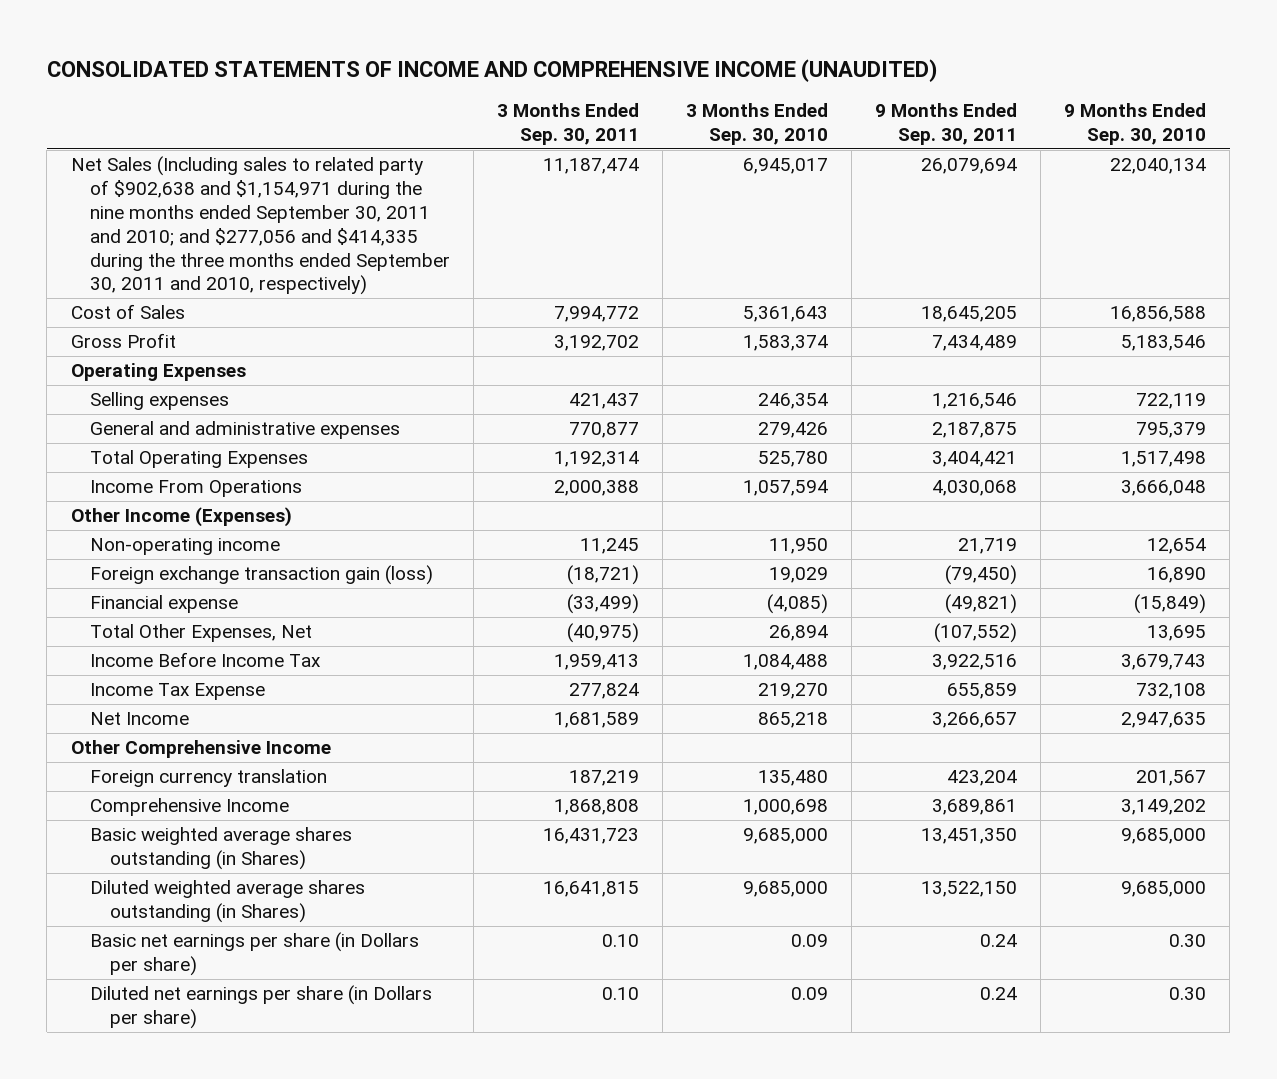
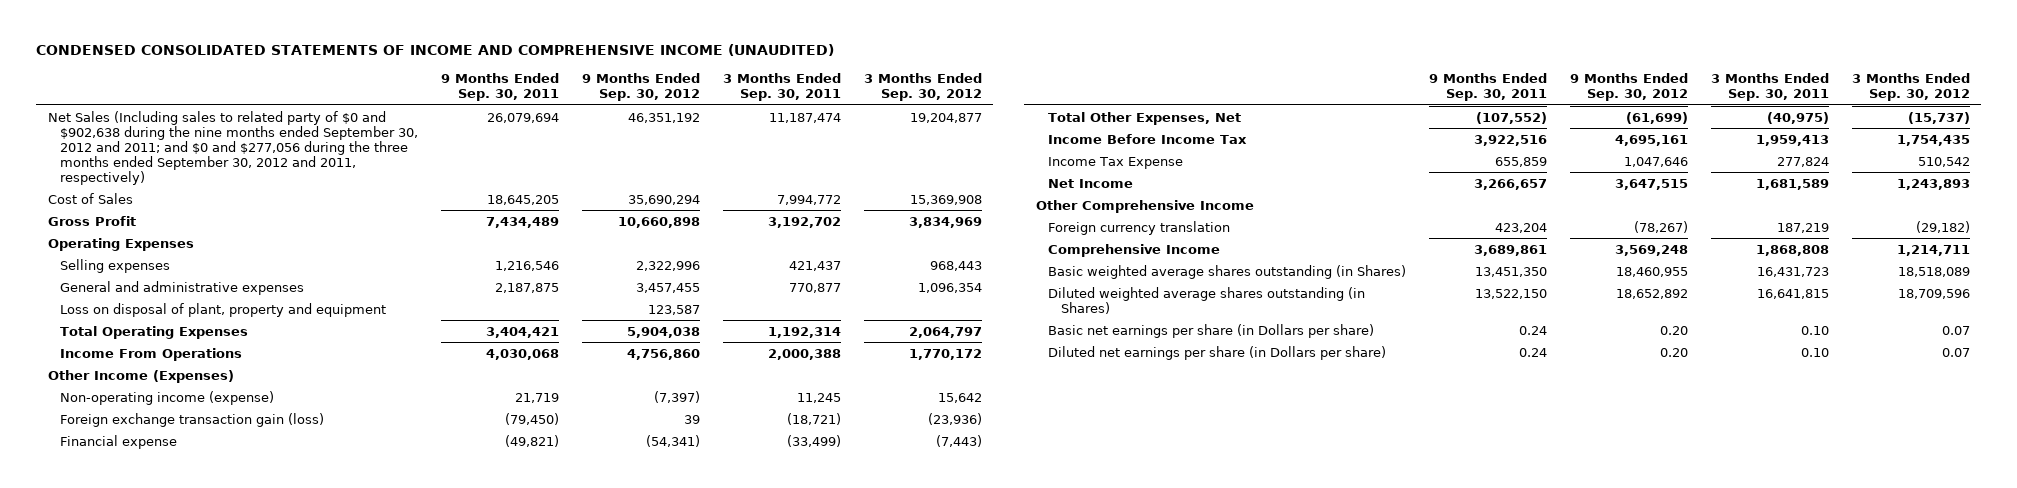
[46,58,937,82] CONSOLIDATED STATEMENTS OF INCOME AND COMPREHENSIVE INCOME (UNAUDITED) -> [36,44,835,57] CONDENSED CONSOLIDATED STATEMENTS OF INCOME AND COMPREHENSIVE INCOME (UNAUDITED)
[686,102,829,145] 3 Months Ended Sep. 30, 2010 -> none
[1064,102,1207,145] 9 Months Ended Sep. 30, 2010 -> none
none -> [582,73,701,102] 9 Months Ended Sep. 30, 2012
none -> [863,73,982,102] 3 Months Ended Sep. 30, 2012
[70,156,451,296] Net Sales (Including sales to related party of $902,638 and $1,154,971 during the nine months ended September 30, 2011 and 2010; and $277,056 and $414,335 during the three months ended September 30, 2011 and 2010, respectively) -> [47,110,419,185] Net Sales (Including sales to related party of $0 and $902,638 during the nine months ended September 30, 2012 and 2011; and $0 and $277,056 during the three months ended September 30, 2012 and 2011, respectively)
none -> [60,302,387,317] Loss on disposal of plant, property and equipment
[90,538,281,556] Non-operating income -> [60,390,275,405] Non-operating income (expense)

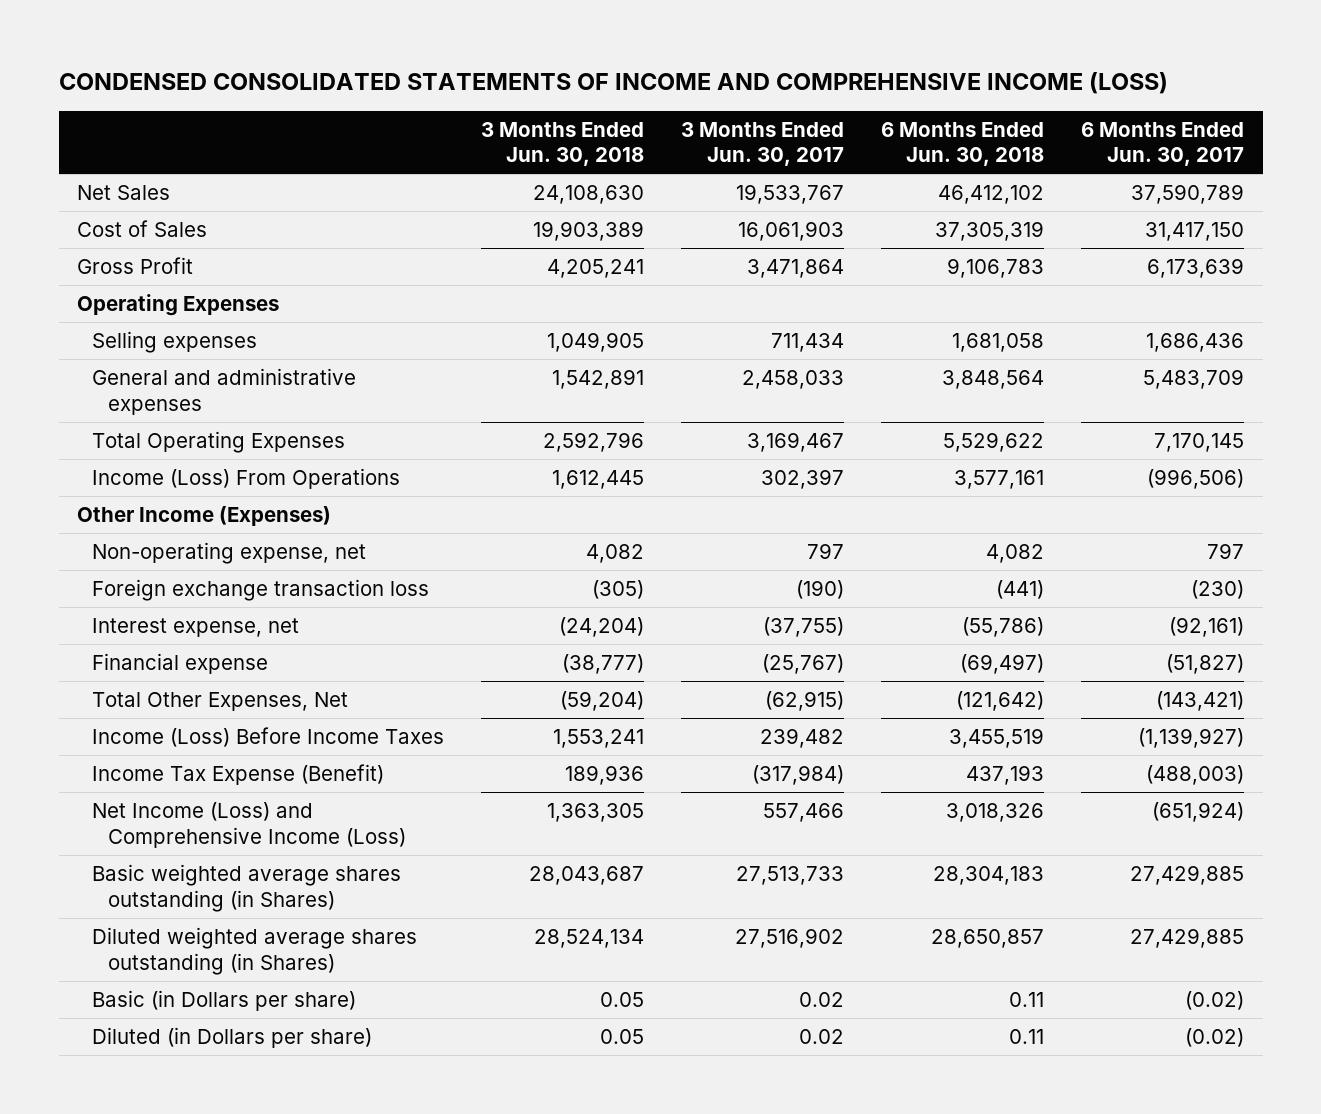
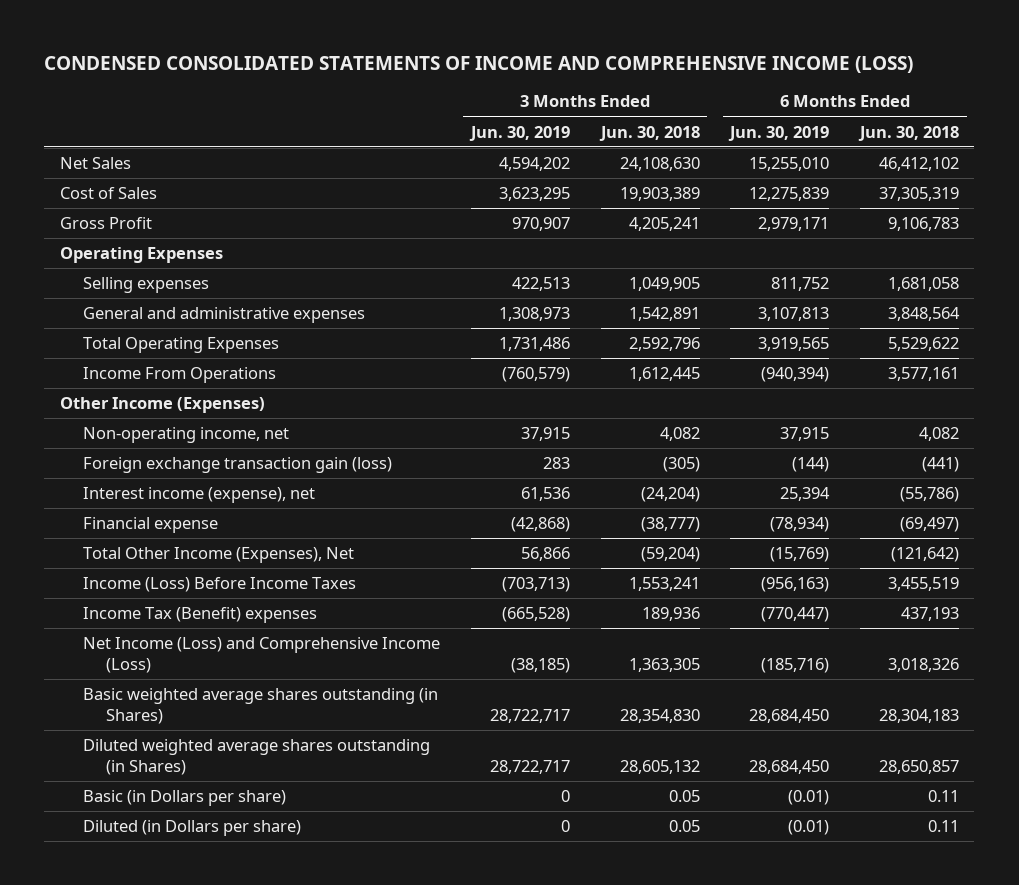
[681,121,845,167] 3 Months Ended Jun. 30, 2017 -> none
[1081,121,1245,167] 6 Months Ended Jun. 30, 2017 -> none
none -> [468,125,570,141] Jun. 30, 2019
none -> [728,125,830,141] Jun. 30, 2019
[92,467,401,489] Income (Loss) From Operations -> [83,367,277,384] Income From Operations
[92,541,367,564] Non-operating expense, net -> [83,427,290,444] Non-operating income, net
[92,578,430,601] Foreign exchange transaction loss -> [83,457,393,474] Foreign exchange transaction gain (loss)
[92,617,300,637] Interest expense, net -> [83,487,316,504] Interest income (expense), net
[92,691,349,711] Total Other Expenses, Net -> [83,547,355,564] Total Other Income (Expenses), Net
[92,763,385,785] Income Tax Expense (Benefit) -> [83,607,318,624] Income Tax (Benefit) expenses
[529,865,645,885] 28,043,687 -> [619,709,700,724] 28,354,830
[534,928,645,948] 28,524,134 -> [619,760,700,775] 28,605,132

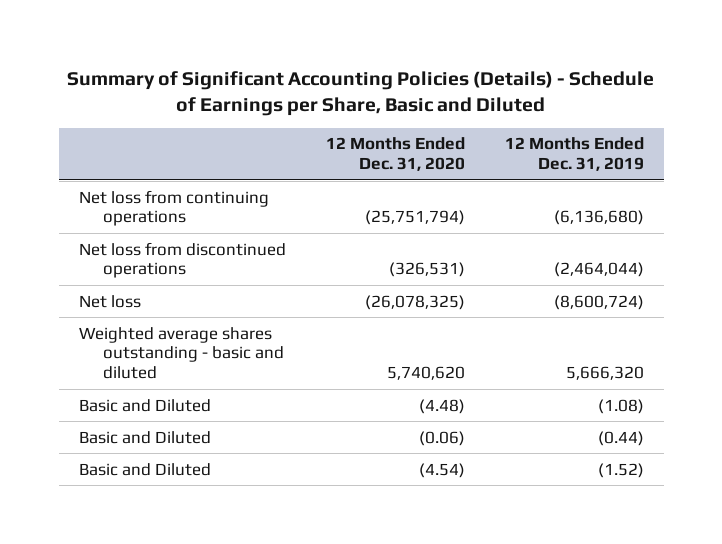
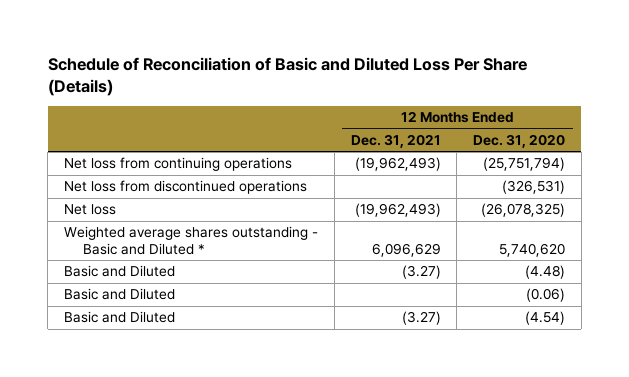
[67,70,655,116] Summary of Significant Accounting Policies (Details) - Schedule of Earnings per Share, Basic and Diluted -> [47,56,527,96] Schedule of Reconciliation of Basic and Diluted Loss Per Share (Details)
[504,137,644,171] 12 Months Ended Dec. 31, 2019 -> none
none -> [350,134,441,149] Dec. 31, 2021
[78,326,285,380] Weighted average shares outstanding - basic and diluted -> [64,226,319,255] Weighted average shares outstanding - Basic and Diluted *

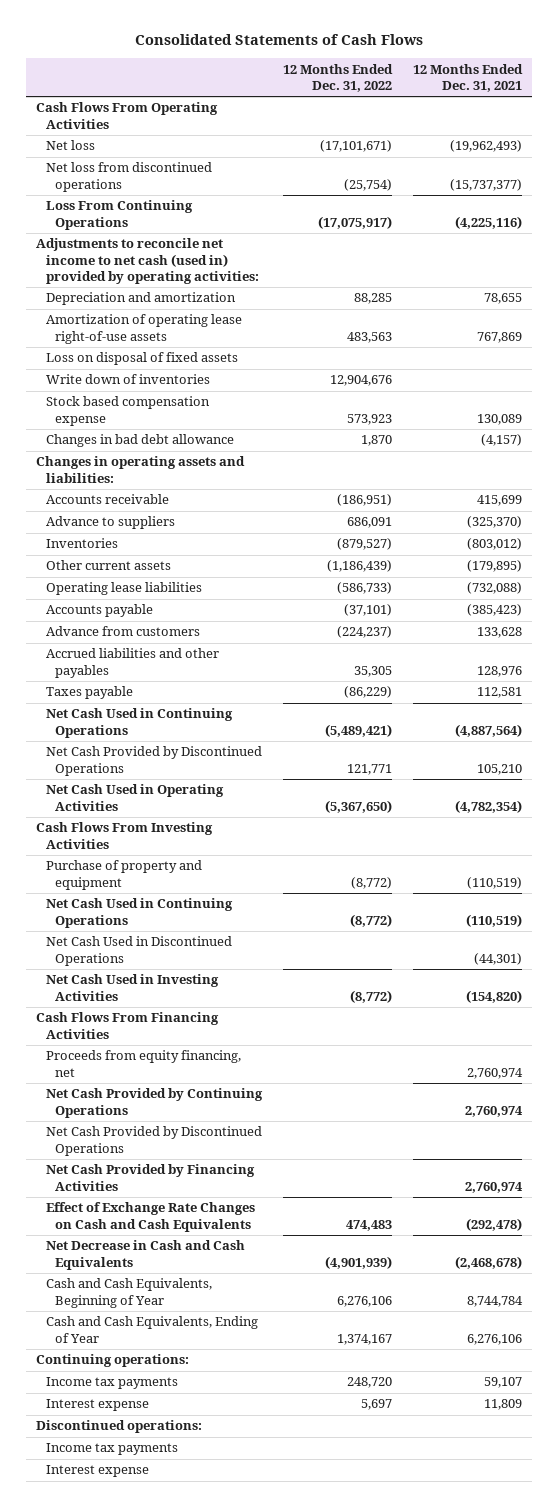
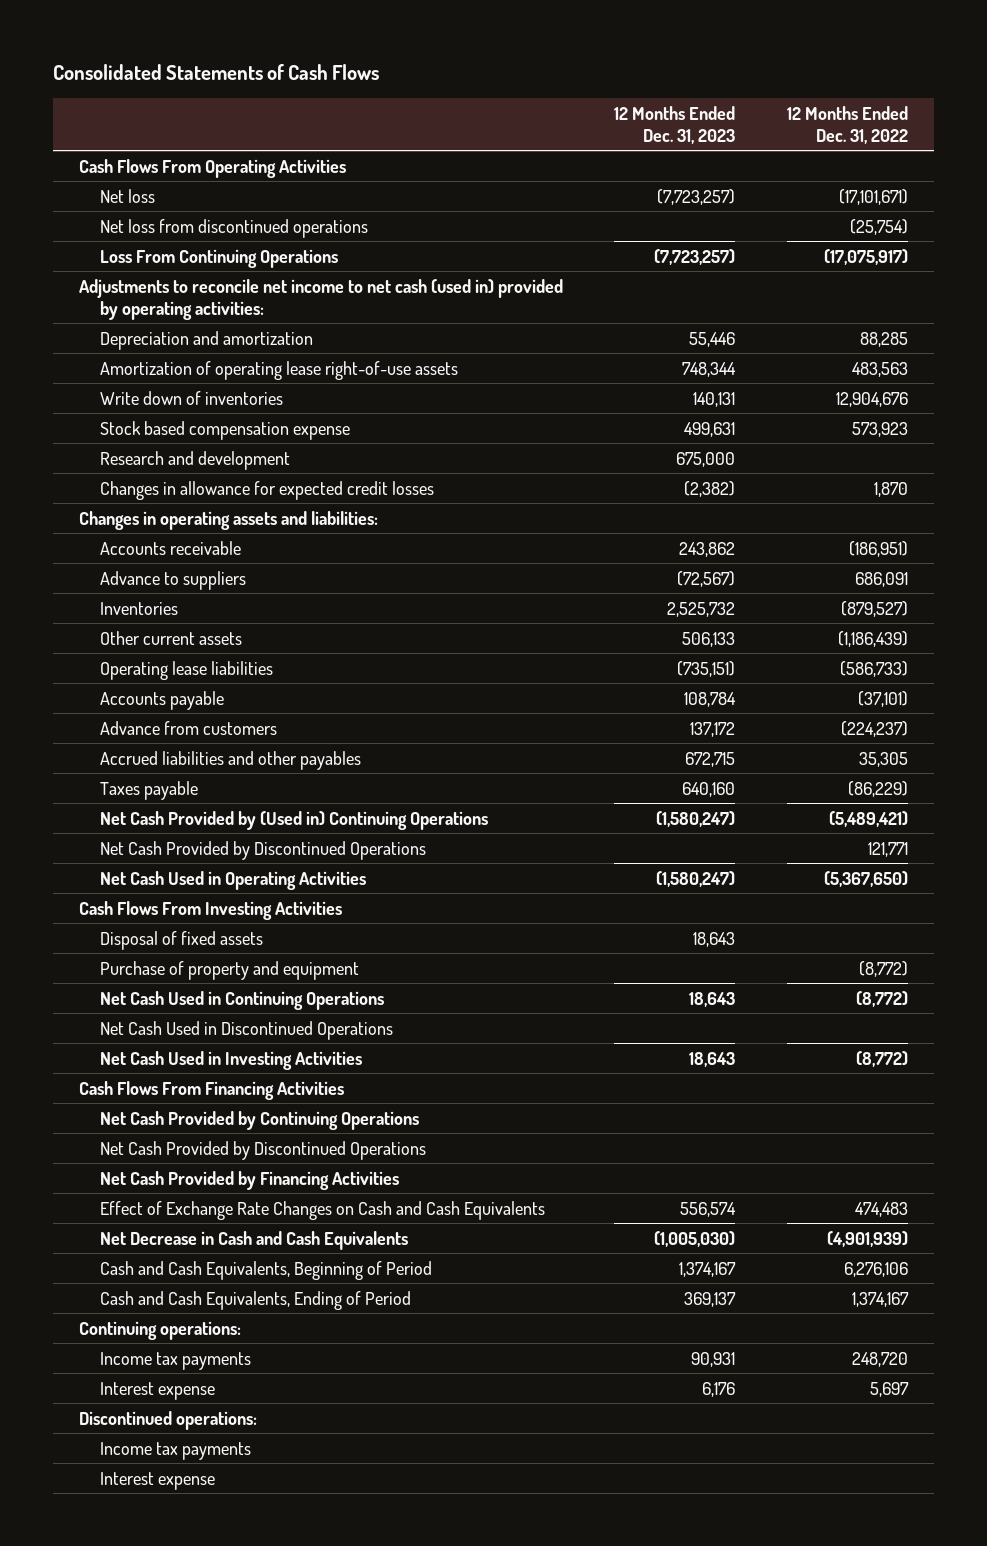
[412,63,523,93] 12 Months Ended Dec. 31, 2021 -> none
none -> [614,105,736,144] 12 Months Ended Dec. 31, 2023
[45,352,238,366] Loss on disposal of fixed assets -> none
none -> [100,450,291,470] Research and development
[45,434,234,448] Changes in bad debt allowance -> [100,480,435,500] Changes in allowance for expected credit losses
[45,708,233,738] Net Cash Used in Continuing Operations -> [100,810,489,830] Net Cash Provided by (Used in) Continuing Operations
none -> [100,930,264,950] Disposal of fixed assets
[45,1050,241,1077] Proceeds from equity financing, net -> none
[45,1278,212,1308] Cash and Cash Equivalents, Beginning of Year -> [100,1260,433,1280] Cash and Cash Equivalents, Beginning of Period
[45,1316,258,1343] Cash and Cash Equivalents, Ending of Year -> [100,1290,412,1310] Cash and Cash Equivalents, Ending of Period

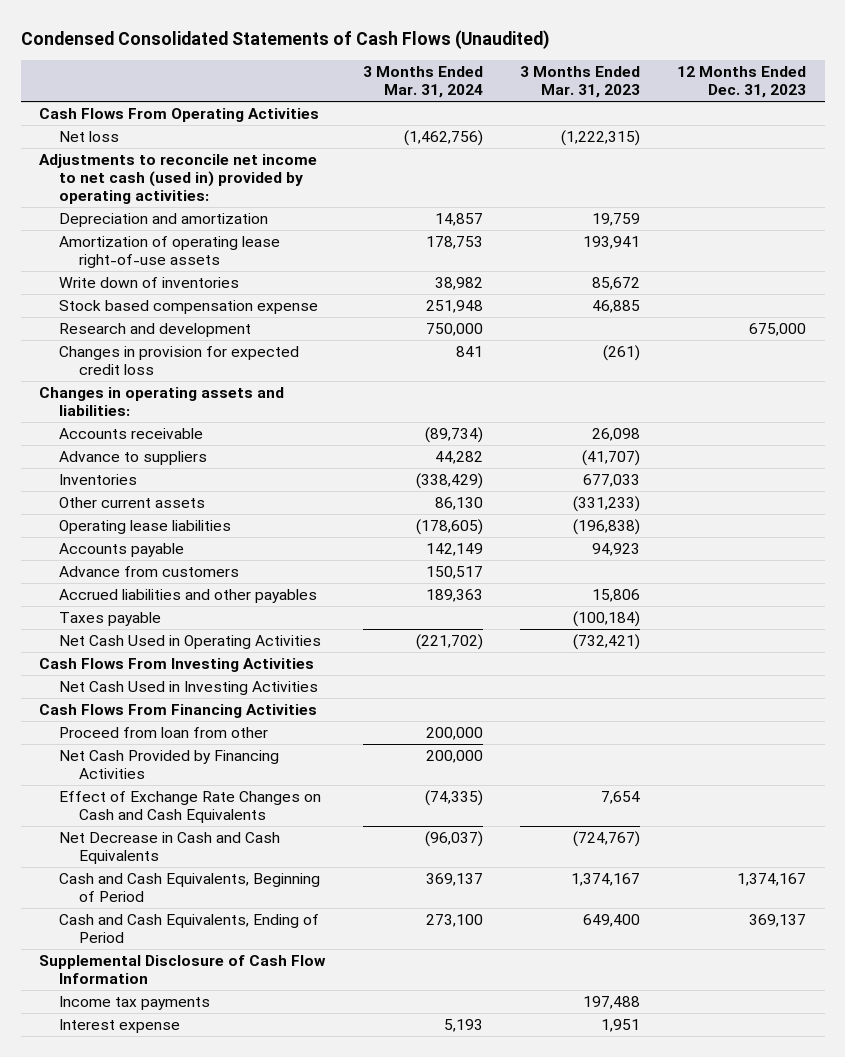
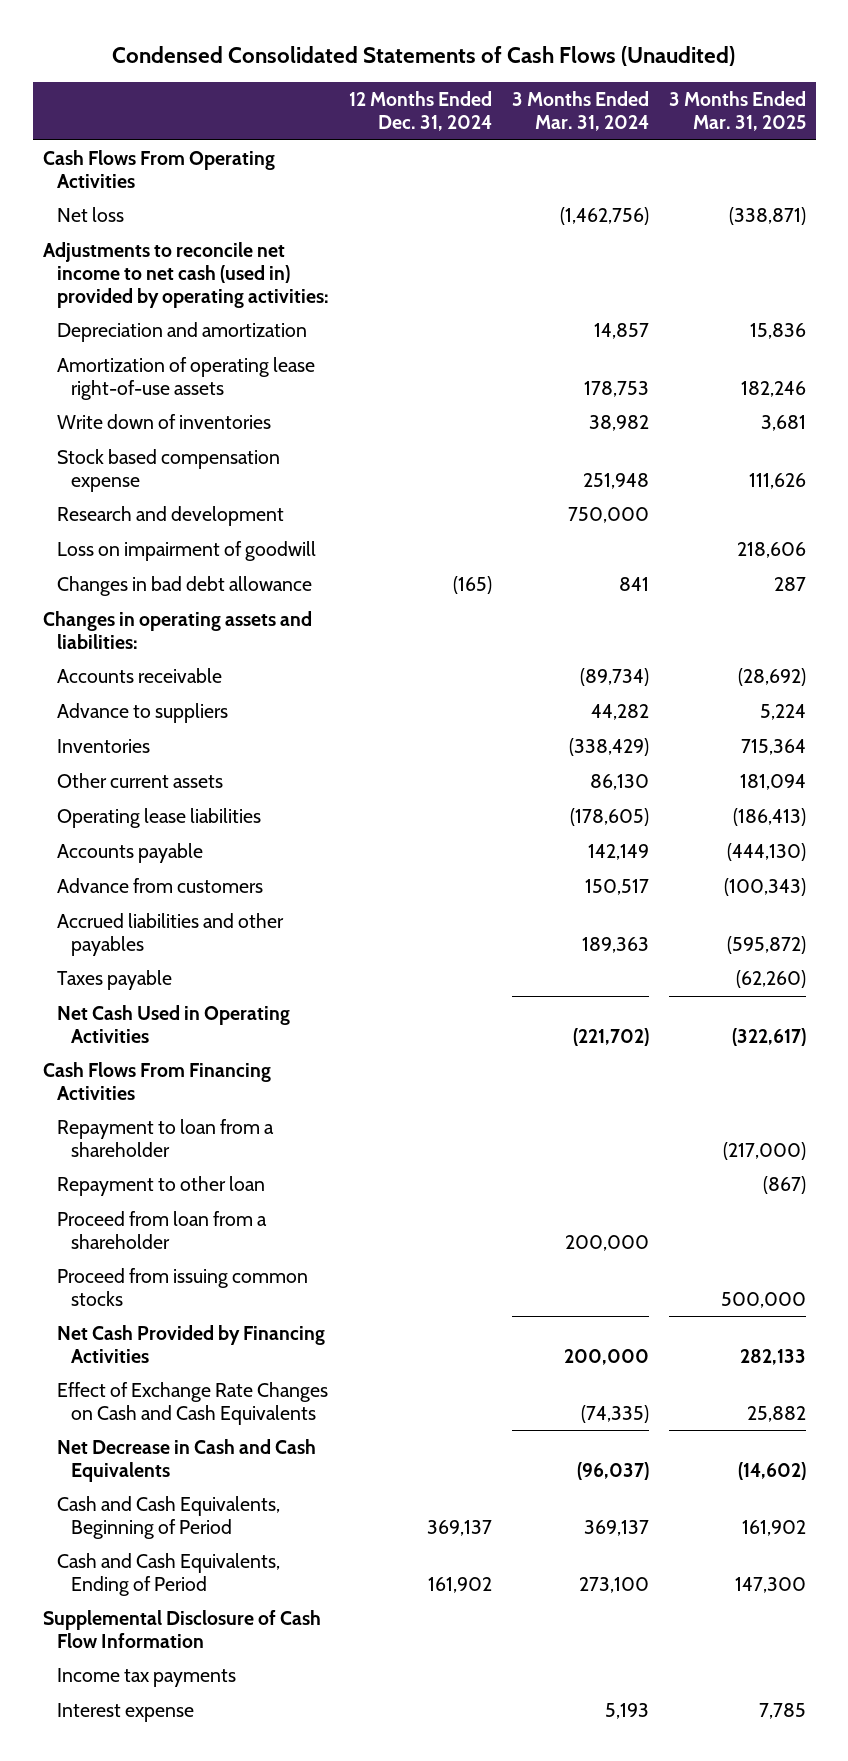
[519,66,640,99] 3 Months Ended Mar. 31, 2023 -> none
[677,66,807,99] 12 Months Ended Dec. 31, 2023 -> none
none -> [348,91,492,132] 12 Months Ended Dec. 31, 2024
none -> [668,91,806,132] 3 Months Ended Mar. 31, 2025
none -> [56,541,316,562] Loss on impairment of goodwill
[59,346,300,376] Changes in provision for expected credit loss -> [56,576,312,597] Changes in bad debt allowance
[39,658,315,673] Cash Flows From Investing Activities -> none
[59,681,319,696] Net Cash Used in Investing Activities -> none
none -> [56,1119,274,1157] Repayment to loan from a shareholder
none -> [56,1176,265,1197] Repayment to other loan
[59,727,269,739] Proceed from loan from other -> [56,1211,267,1249] Proceed from loan from a shareholder
none -> [56,1268,308,1306] Proceed from issuing common stocks

